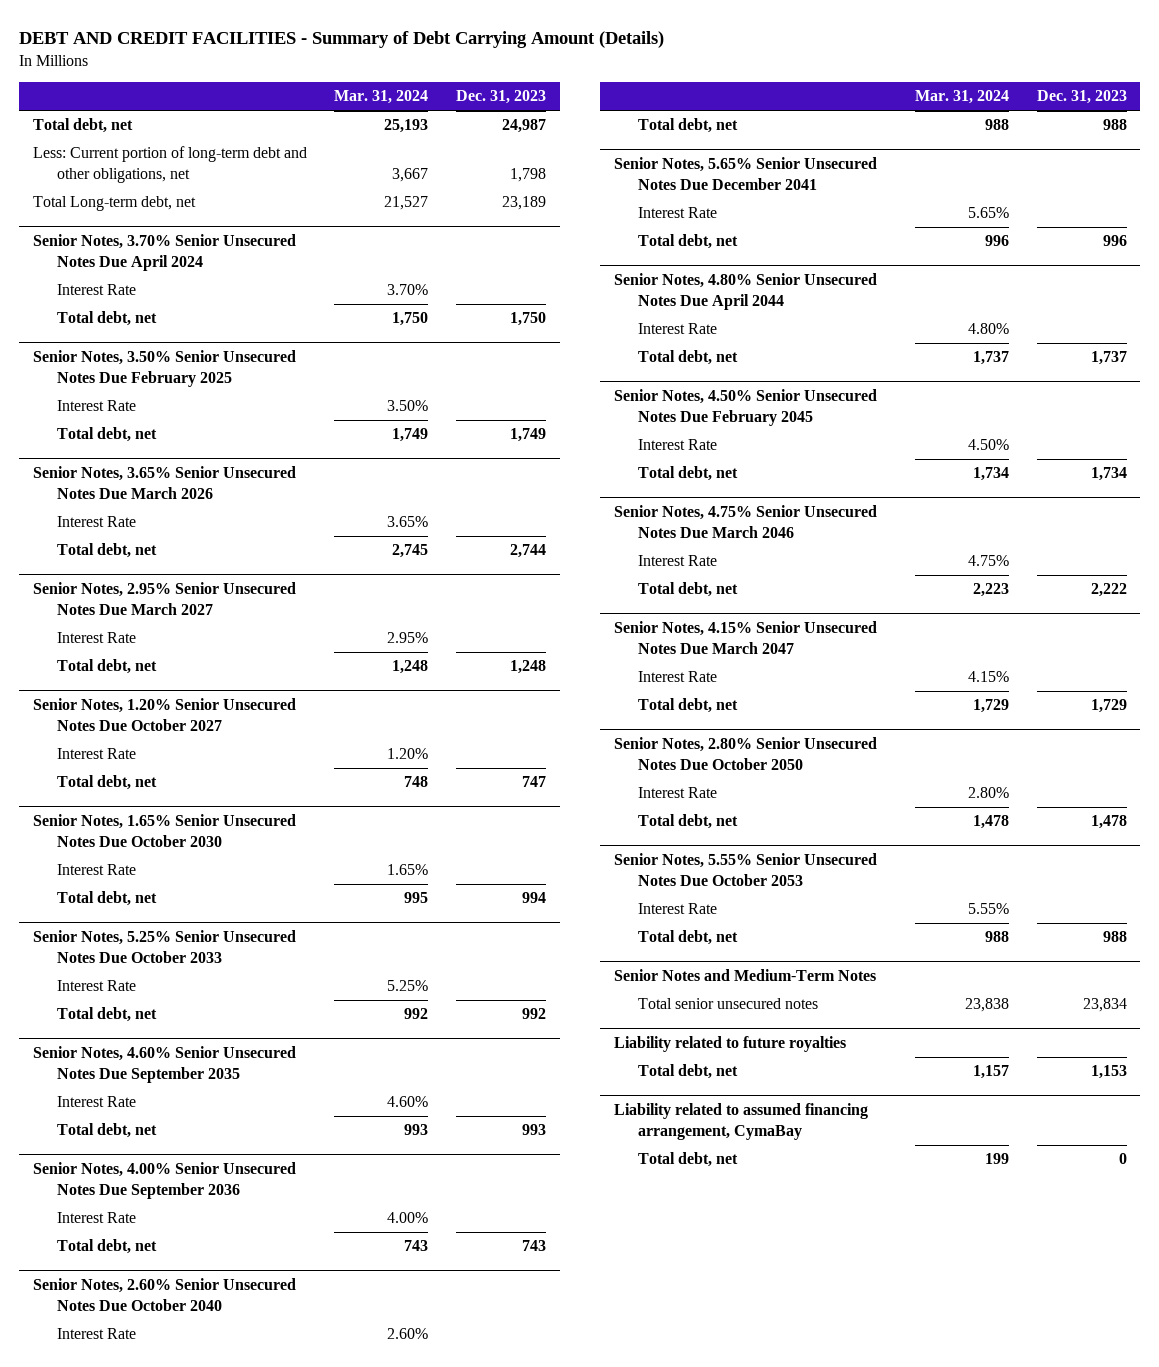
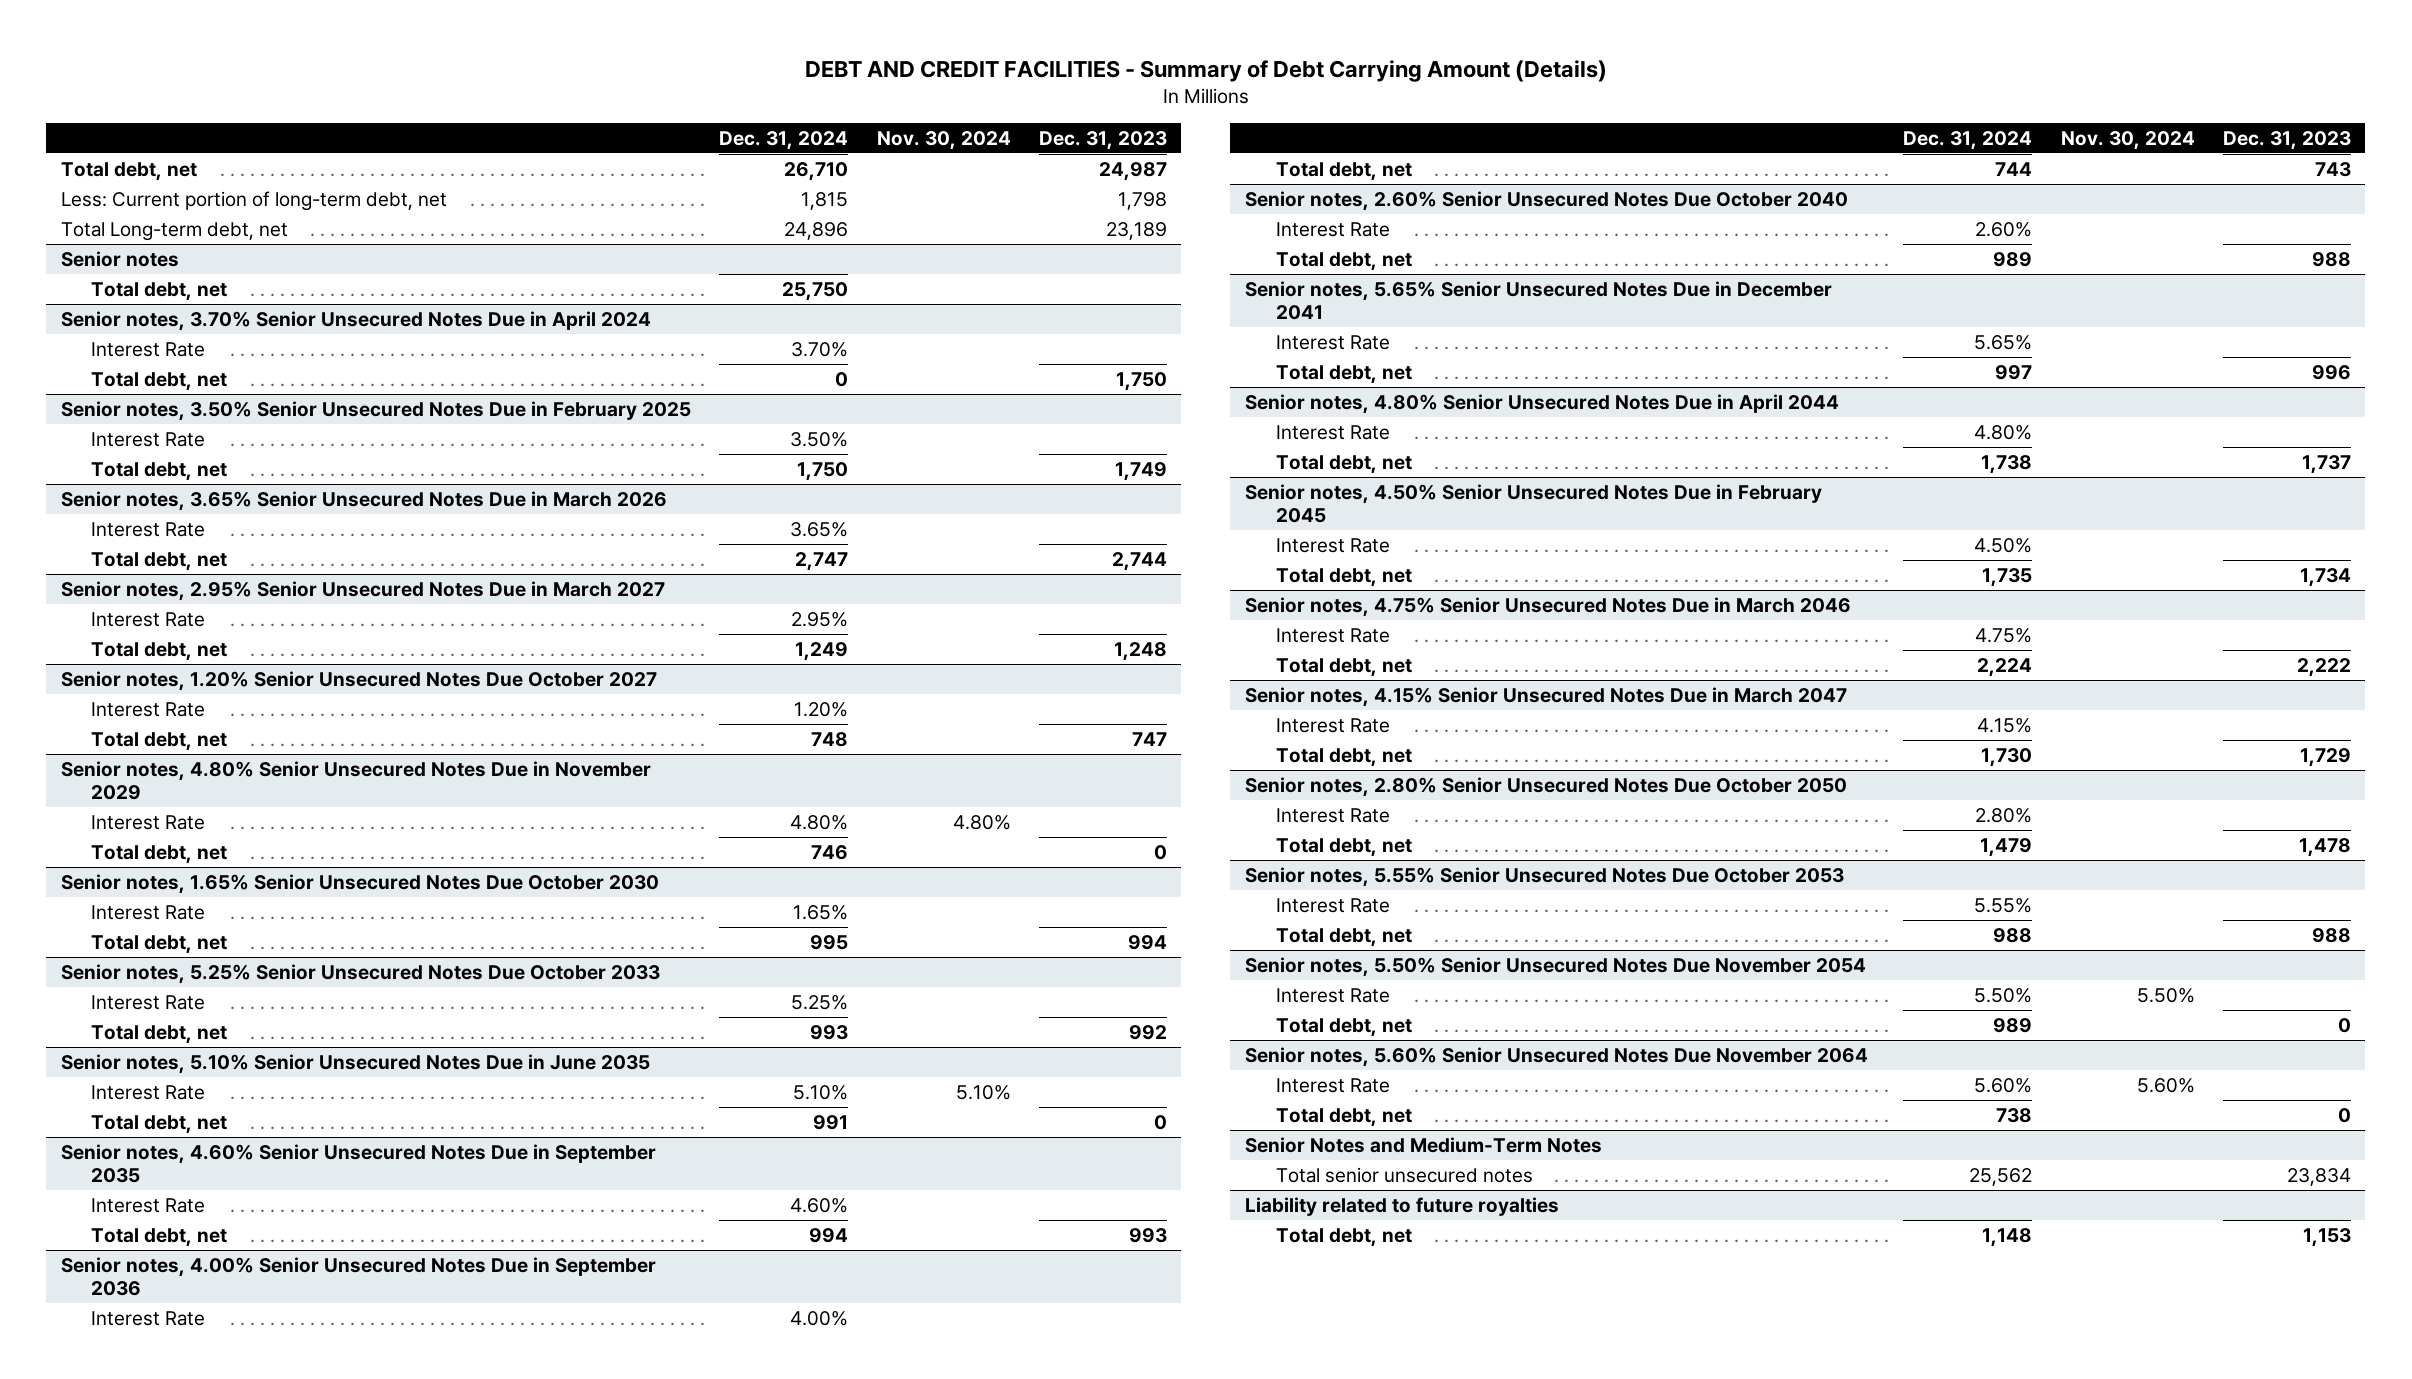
[334,90,429,105] Mar. 31, 2024 -> none
none -> [719,130,849,150] Dec. 31, 2024
none -> [876,130,1011,150] Nov. 30, 2024
[32,146,307,184] Less: Current portion of long-term debt and other obligations, net -> [60,190,447,211] Less: Current portion of long-term debt, net
none -> [60,250,179,267] Senior notes
none -> [91,281,228,301] Total debt, net
[32,233,296,271] Senior Notes, 3.70% Senior Unsecured Notes Due April 2024 -> [60,310,651,331] Senior notes, 3.70% Senior Unsecured Notes Due in April 2024
[32,349,296,387] Senior Notes, 3.50% Senior Unsecured Notes Due February 2025 -> [60,400,691,421] Senior notes, 3.50% Senior Unsecured Notes Due in February 2025
[32,465,296,499] Senior Notes, 3.65% Senior Unsecured Notes Due March 2026 -> [60,490,667,511] Senior notes, 3.65% Senior Unsecured Notes Due in March 2026
[32,581,296,615] Senior Notes, 2.95% Senior Unsecured Notes Due March 2027 -> [60,580,665,601] Senior notes, 2.95% Senior Unsecured Notes Due in March 2027
[32,697,296,731] Senior Notes, 1.20% Senior Unsecured Notes Due October 2027 -> [60,670,657,691] Senior notes, 1.20% Senior Unsecured Notes Due October 2027
none -> [60,760,651,800] Senior notes, 4.80% Senior Unsecured Notes Due in November 2029
none -> [91,814,206,830] Interest Rate
none -> [91,844,228,864] Total debt, net
[32,813,296,847] Senior Notes, 1.65% Senior Unsecured Notes Due October 2030 -> [60,873,659,894] Senior notes, 1.65% Senior Unsecured Notes Due October 2030
[32,929,296,963] Senior Notes, 5.25% Senior Unsecured Notes Due October 2033 -> [60,963,660,984] Senior notes, 5.25% Senior Unsecured Notes Due October 2033
none -> [60,1053,650,1074] Senior notes, 5.10% Senior Unsecured Notes Due in June 2035
none -> [91,1084,206,1100] Interest Rate
none -> [91,1114,228,1134] Total debt, net
[32,1045,296,1083] Senior Notes, 4.60% Senior Unsecured Notes Due September 2035 -> [60,1143,656,1183] Senior notes, 4.60% Senior Unsecured Notes Due in September 2035
[32,1161,296,1199] Senior Notes, 4.00% Senior Unsecured Notes Due September 2036 -> [60,1256,656,1296] Senior notes, 4.00% Senior Unsecured Notes Due in September 2036
[32,1277,296,1311] Senior Notes, 2.60% Senior Unsecured Notes Due October 2040 -> [1244,190,1848,211] Senior notes, 2.60% Senior Unsecured Notes Due October 2040
[613,156,877,190] Senior Notes, 5.65% Senior Unsecured Notes Due December 2041 -> [1244,280,1832,320] Senior notes, 5.65% Senior Unsecured Notes Due in December 2041
[613,272,877,310] Senior Notes, 4.80% Senior Unsecured Notes Due April 2044 -> [1244,393,1839,414] Senior notes, 4.80% Senior Unsecured Notes Due in April 2044
[613,388,877,426] Senior Notes, 4.50% Senior Unsecured Notes Due February 2045 -> [1244,483,1822,523] Senior notes, 4.50% Senior Unsecured Notes Due in February 2045
[613,504,877,538] Senior Notes, 4.75% Senior Unsecured Notes Due March 2046 -> [1244,596,1851,617] Senior notes, 4.75% Senior Unsecured Notes Due in March 2046
[613,620,877,654] Senior Notes, 4.15% Senior Unsecured Notes Due March 2047 -> [1244,686,1847,707] Senior notes, 4.15% Senior Unsecured Notes Due in March 2047
[613,736,877,770] Senior Notes, 2.80% Senior Unsecured Notes Due October 2050 -> [1244,776,1847,797] Senior notes, 2.80% Senior Unsecured Notes Due October 2050
[613,852,877,886] Senior Notes, 5.55% Senior Unsecured Notes Due October 2053 -> [1244,866,1844,887] Senior notes, 5.55% Senior Unsecured Notes Due October 2053
none -> [1244,956,1866,977] Senior notes, 5.50% Senior Unsecured Notes Due November 2054
none -> [1275,987,1390,1003] Interest Rate
none -> [1275,1017,1412,1037] Total debt, net
none -> [1244,1046,1868,1067] Senior notes, 5.60% Senior Unsecured Notes Due November 2064
none -> [1275,1077,1390,1093] Interest Rate
none -> [1275,1107,1412,1127] Total debt, net
[613,1102,868,1140] Liability related to assumed financing arrangement, CymaBay -> none
[637,1152,738,1168] Total debt, net -> none

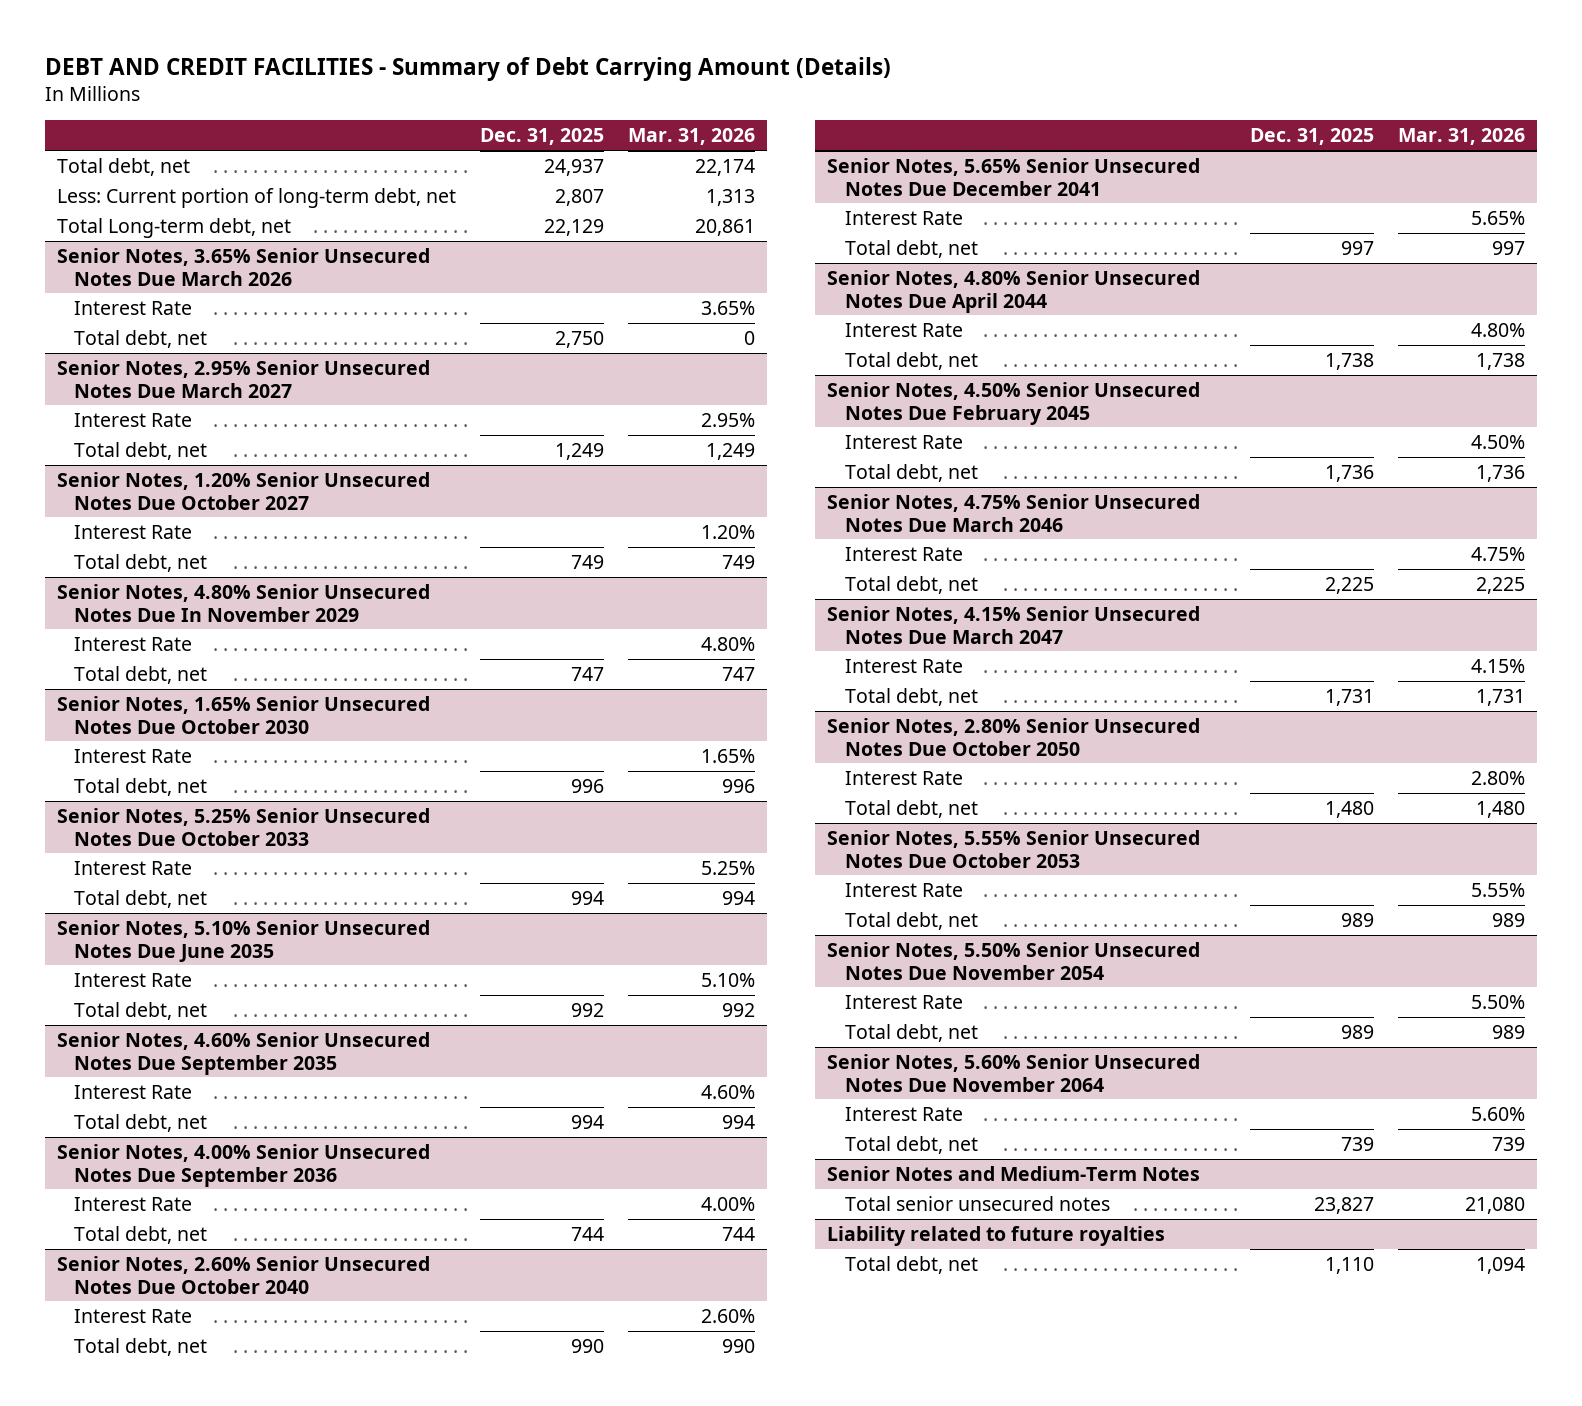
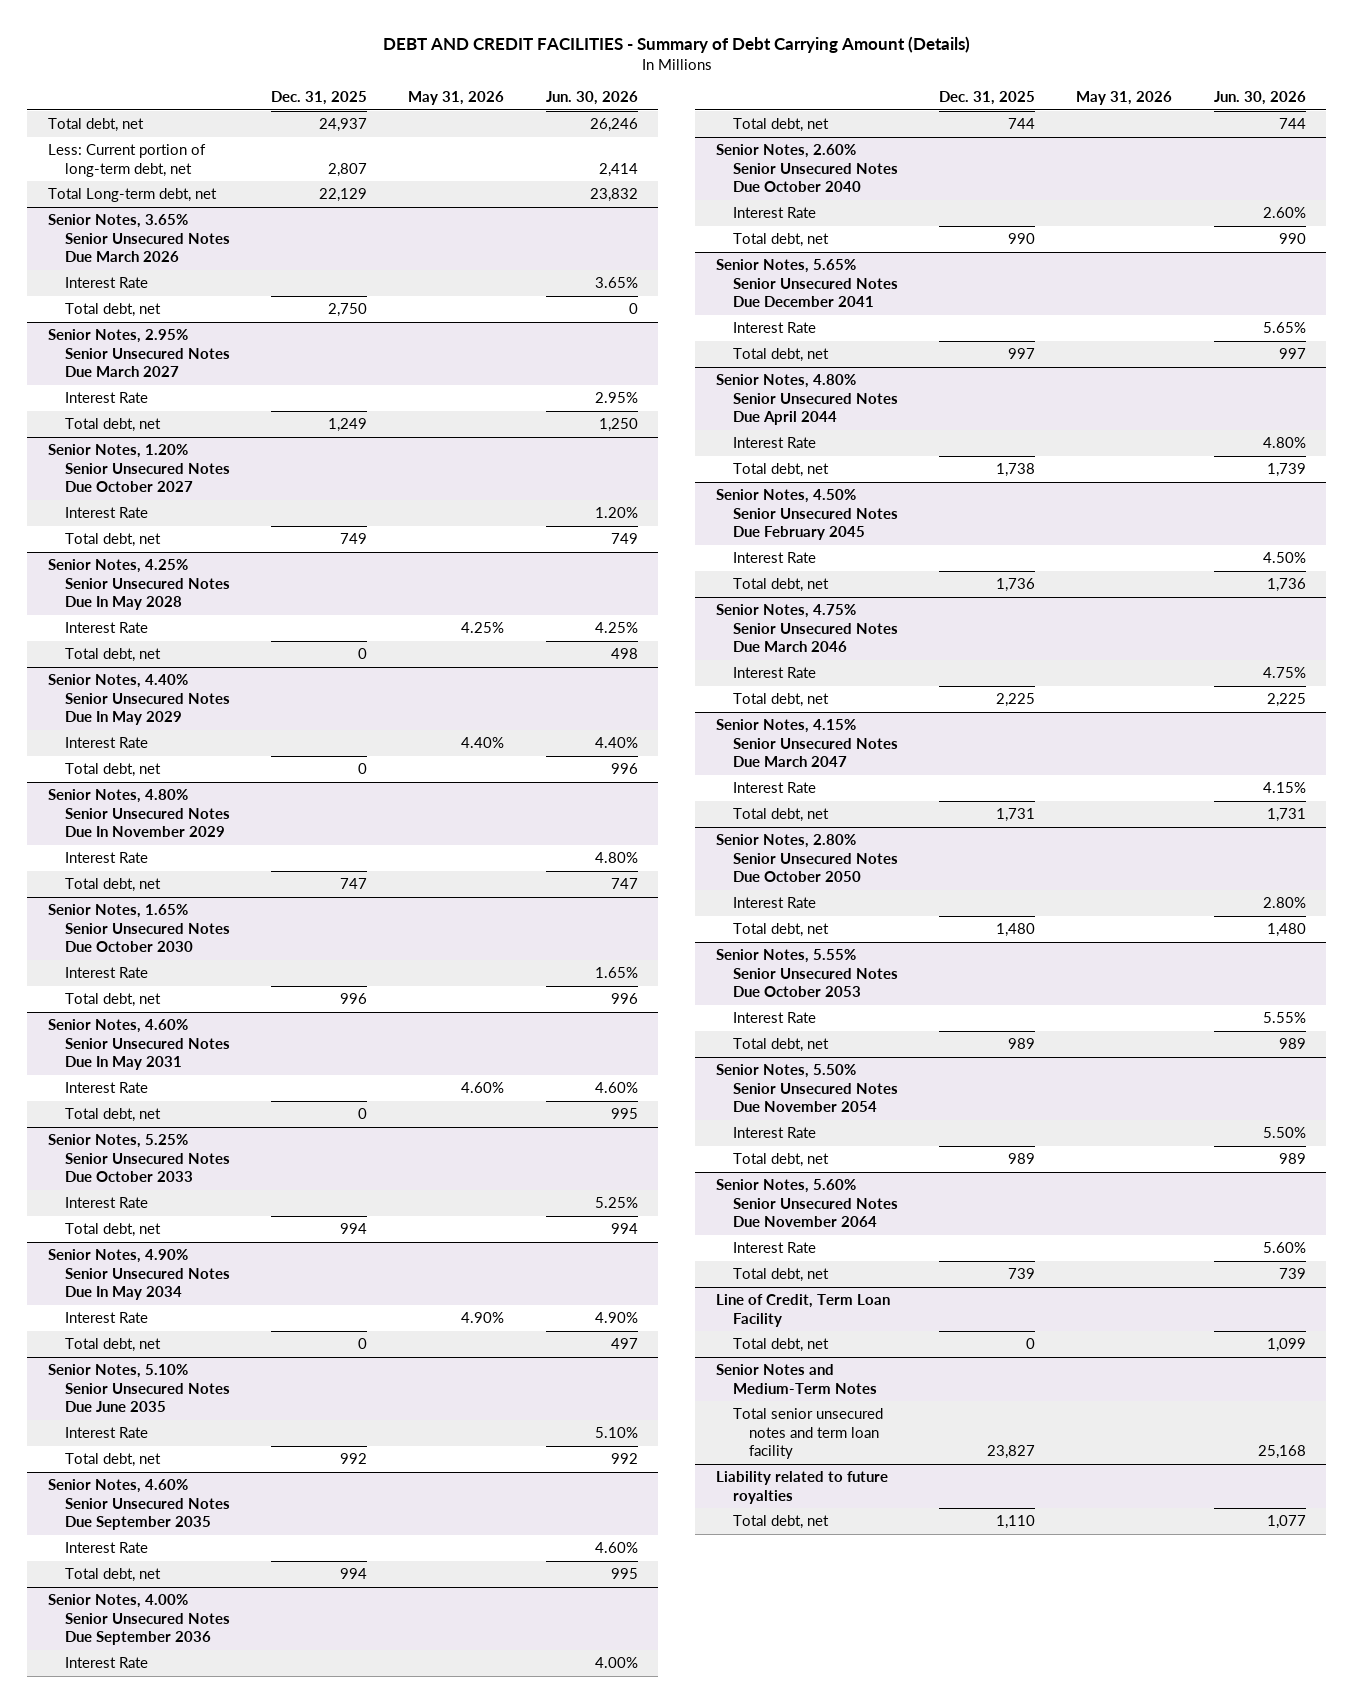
[627,128,755,146] Mar. 31, 2026 -> none
none -> [408,91,505,106] May 31, 2026
none -> [545,91,638,106] Jun. 30, 2026
none -> [47,559,230,611] Senior Notes, 4.25% Senior Unsecured Notes Due In May 2028
none -> [64,622,148,634] Interest Rate
none -> [64,648,161,663] Total debt, net
none -> [47,674,230,726] Senior Notes, 4.40% Senior Unsecured Notes Due In May 2029
none -> [64,737,148,749] Interest Rate
none -> [64,763,161,778] Total debt, net
none -> [47,1019,230,1071] Senior Notes, 4.60% Senior Unsecured Notes Due In May 2031
none -> [64,1082,148,1094] Interest Rate
none -> [64,1108,161,1123] Total debt, net
none -> [47,1249,230,1301] Senior Notes, 4.90% Senior Unsecured Notes Due In May 2034
none -> [64,1312,148,1324] Interest Rate
none -> [64,1338,161,1353] Total debt, net
none -> [715,1294,890,1327] Line of Credit, Term Loan Facility
none -> [732,1338,829,1353] Total debt, net
[844,1195,1110,1211] Total senior unsecured notes -> [732,1408,883,1460] Total senior unsecured notes and term loan facility

